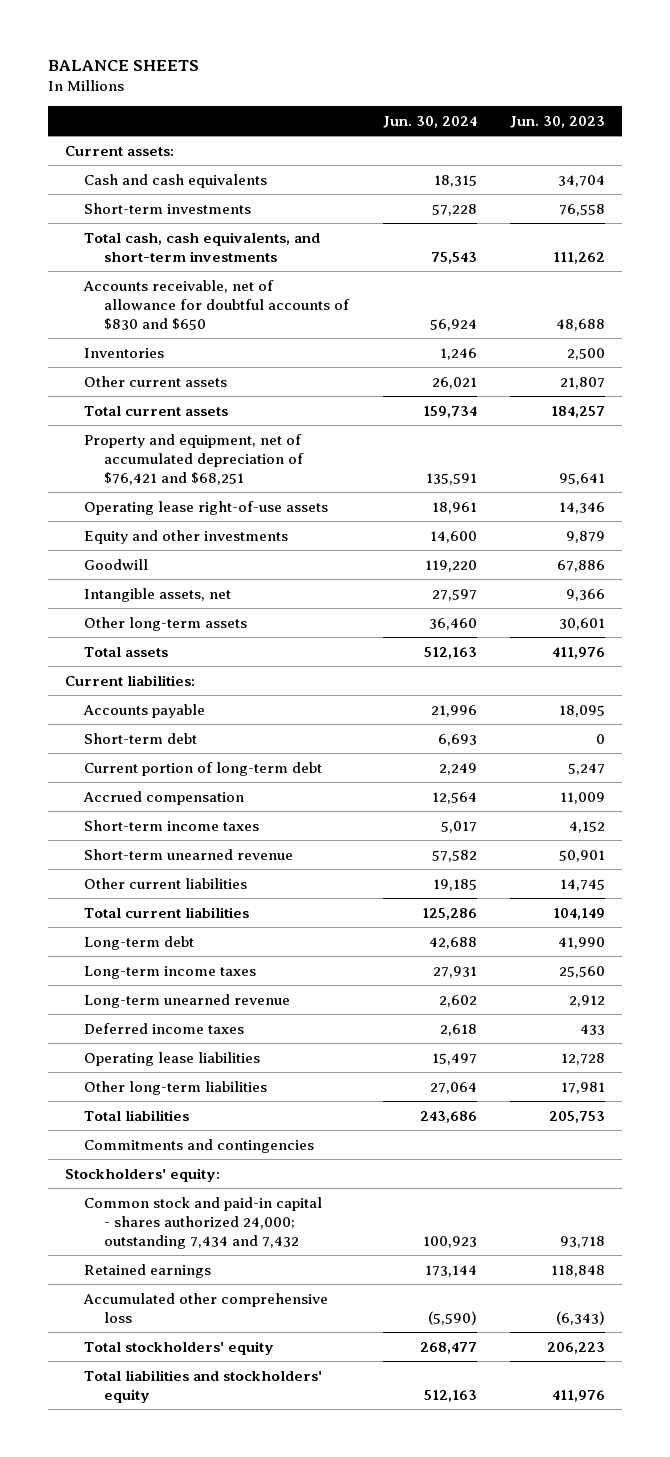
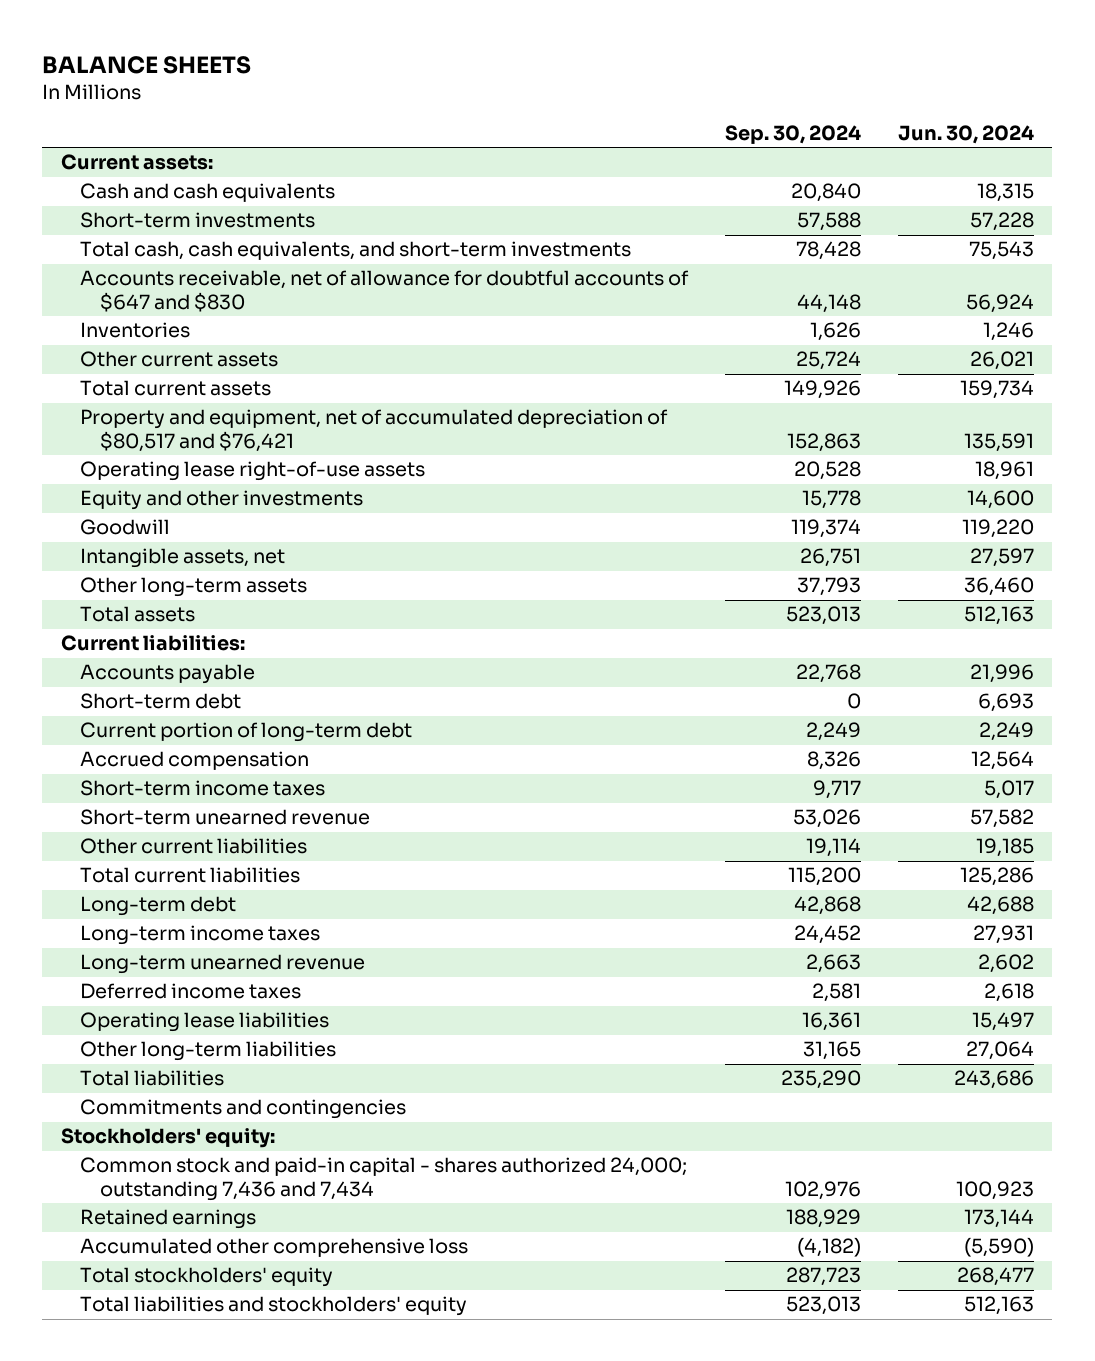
[509,115,605,128] Jun. 30, 2023 -> none
none -> [725,125,862,145] Sep. 30, 2024
[83,279,351,330] Accounts receivable, net of allowance for doubtful accounts of $830 and $650 -> [80,270,690,313] Accounts receivable, net of allowance for doubtful accounts of $647 and $830
[84,433,305,485] Property and equipment, net of accumulated depreciation of $76,421 and $68,251 -> [80,409,669,453] Property and equipment, net of accumulated depreciation of $80,517 and $76,421
[84,1196,323,1249] Common stock and paid-in capital - shares authorized 24,000; outstanding 7,434 and 7,432 -> [80,1157,688,1202] Common stock and paid-in capital - shares authorized 24,000; outstanding 7,436 and 7,434

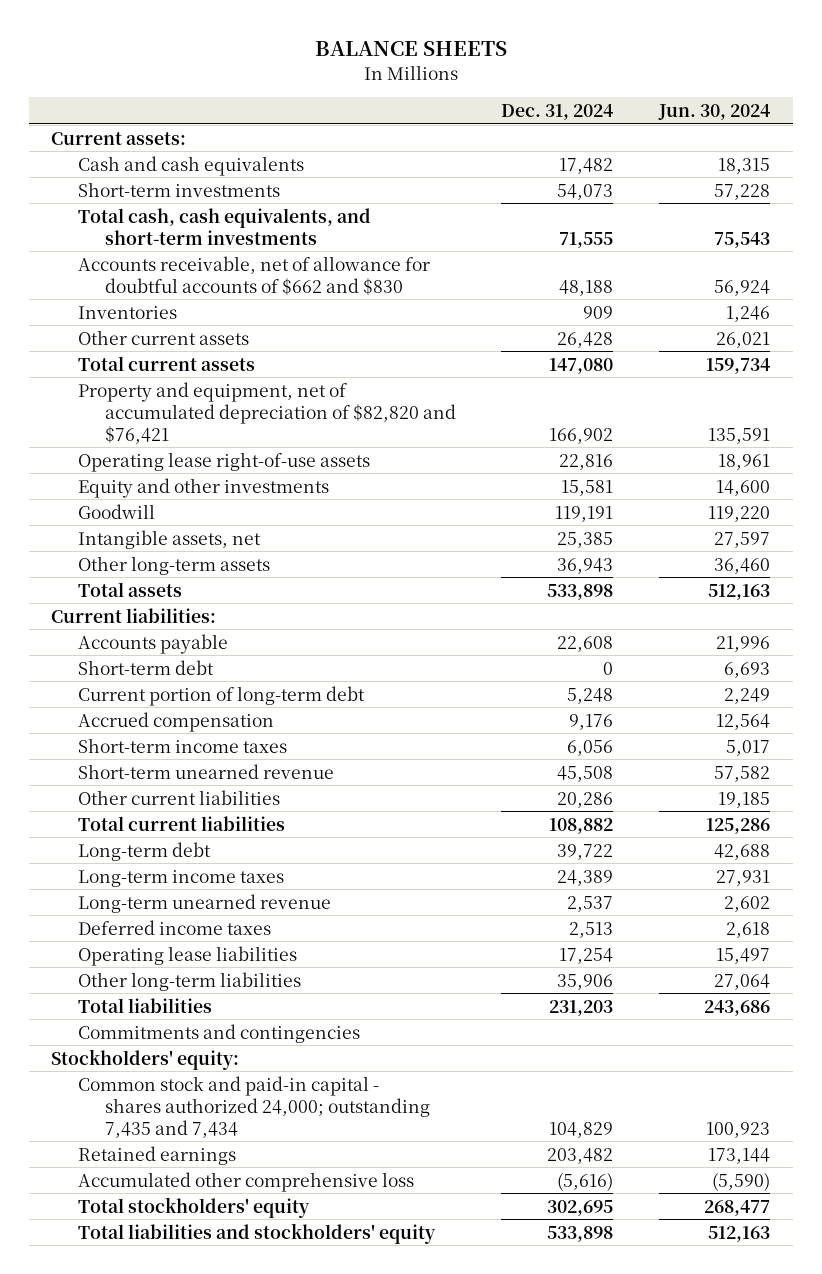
[725,125,862,145] Sep. 30, 2024 -> none
none -> [501,104,614,121] Dec. 31, 2024
[80,270,690,313] Accounts receivable, net of allowance for doubtful accounts of $647 and $830 -> [78,255,431,295] Accounts receivable, net of allowance for doubtful accounts of $662 and $830
[80,409,669,453] Property and equipment, net of accumulated depreciation of $80,517 and $76,421 -> [78,381,456,444] Property and equipment, net of accumulated depreciation of $82,820 and $76,421
[80,1157,688,1202] Common stock and paid-in capital - shares authorized 24,000; outstanding 7,436 and 7,434 -> [78,1075,430,1138] Common stock and paid-in capital - shares authorized 24,000; outstanding 7,435 and 7,434

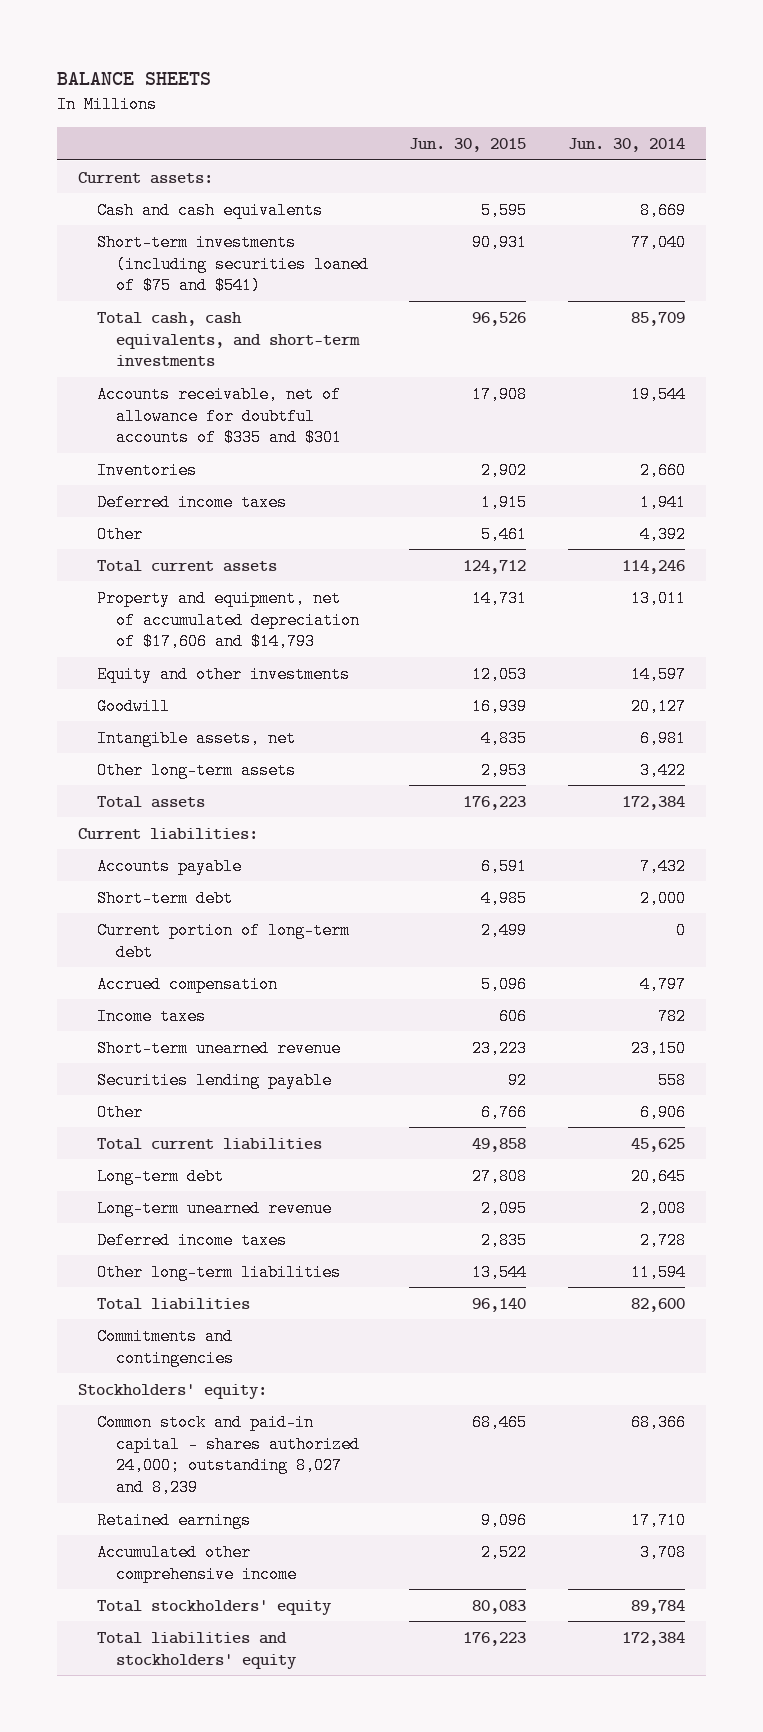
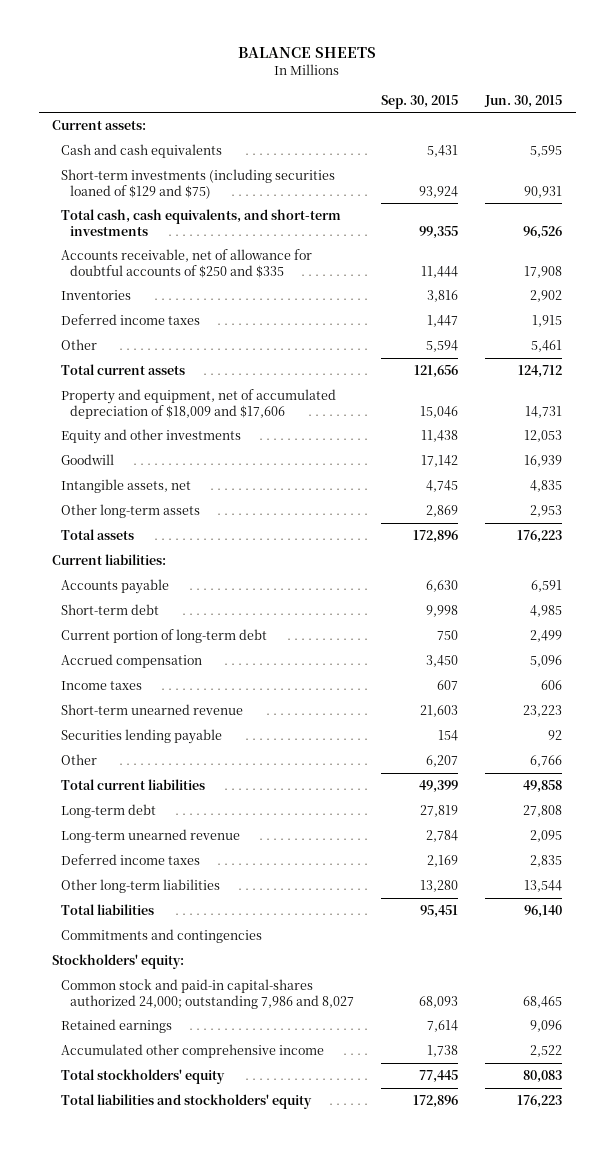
[568,137,686,152] Jun. 30, 2014 -> none
none -> [381,94,459,109] Sep. 30, 2015
[96,233,369,295] Short-term investments (including securities loaned of $75 and $541) -> [61,168,336,199] Short-term investments (including securities loaned of $129 and $75)
[96,385,342,447] Accounts receivable, net of allowance for doubtful accounts of $335 and $301 -> [61,248,313,278] Accounts receivable, net of allowance for doubtful accounts of $250 and $335
[96,589,360,651] Property and equipment, net of accumulated depreciation of $17,606 and $14,793 -> [61,388,337,419] Property and equipment, net of accumulated depreciation of $18,009 and $17,606
[96,1413,360,1497] Common stock and paid-in capital - shares authorized 24,000; outstanding 8,027 and 8,239 -> [61,978,355,1009] Common stock and paid-in capital-shares authorized 24,000; outstanding 7,986 and 8,027

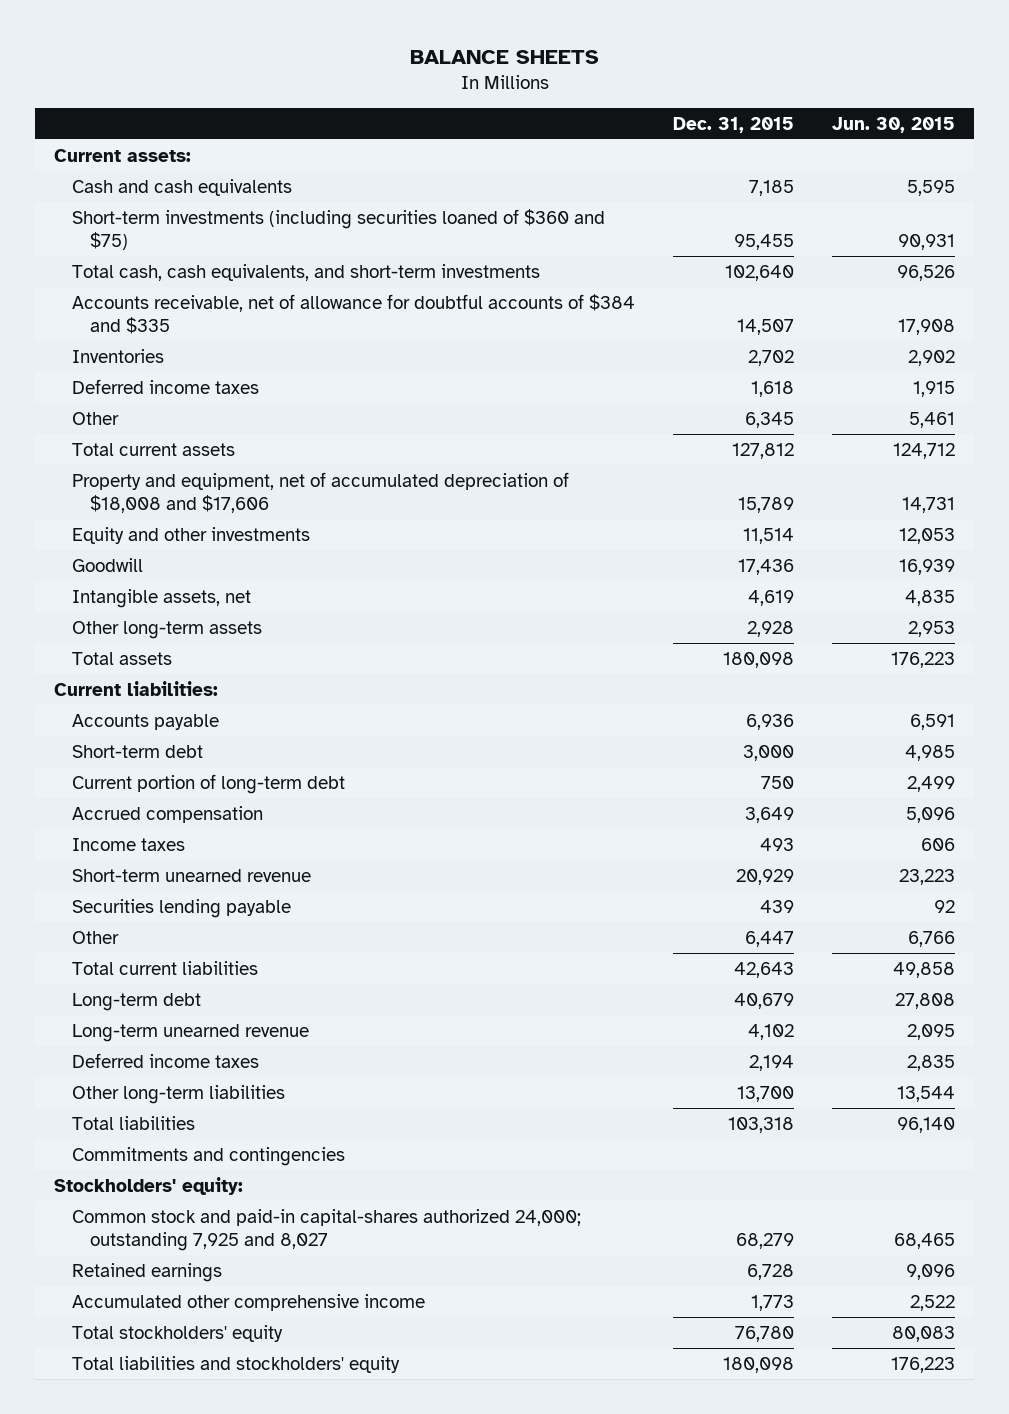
[381,94,459,109] Sep. 30, 2015 -> none
none -> [673,116,795,133] Dec. 31, 2015
[61,168,336,199] Short-term investments (including securities loaned of $129 and $75) -> [71,208,605,250] Short-term investments (including securities loaned of $360 and $75)
[61,248,313,278] Accounts receivable, net of allowance for doubtful accounts of $250 and $335 -> [71,293,635,334] Accounts receivable, net of allowance for doubtful accounts of $384 and $335
[61,388,337,419] Property and equipment, net of accumulated depreciation of $18,009 and $17,606 -> [71,471,569,513] Property and equipment, net of accumulated depreciation of $18,008 and $17,606
[61,978,355,1009] Common stock and paid-in capital-shares authorized 24,000; outstanding 7,986 and 8,027 -> [71,1208,581,1251] Common stock and paid-in capital-shares authorized 24,000; outstanding 7,925 and 8,027

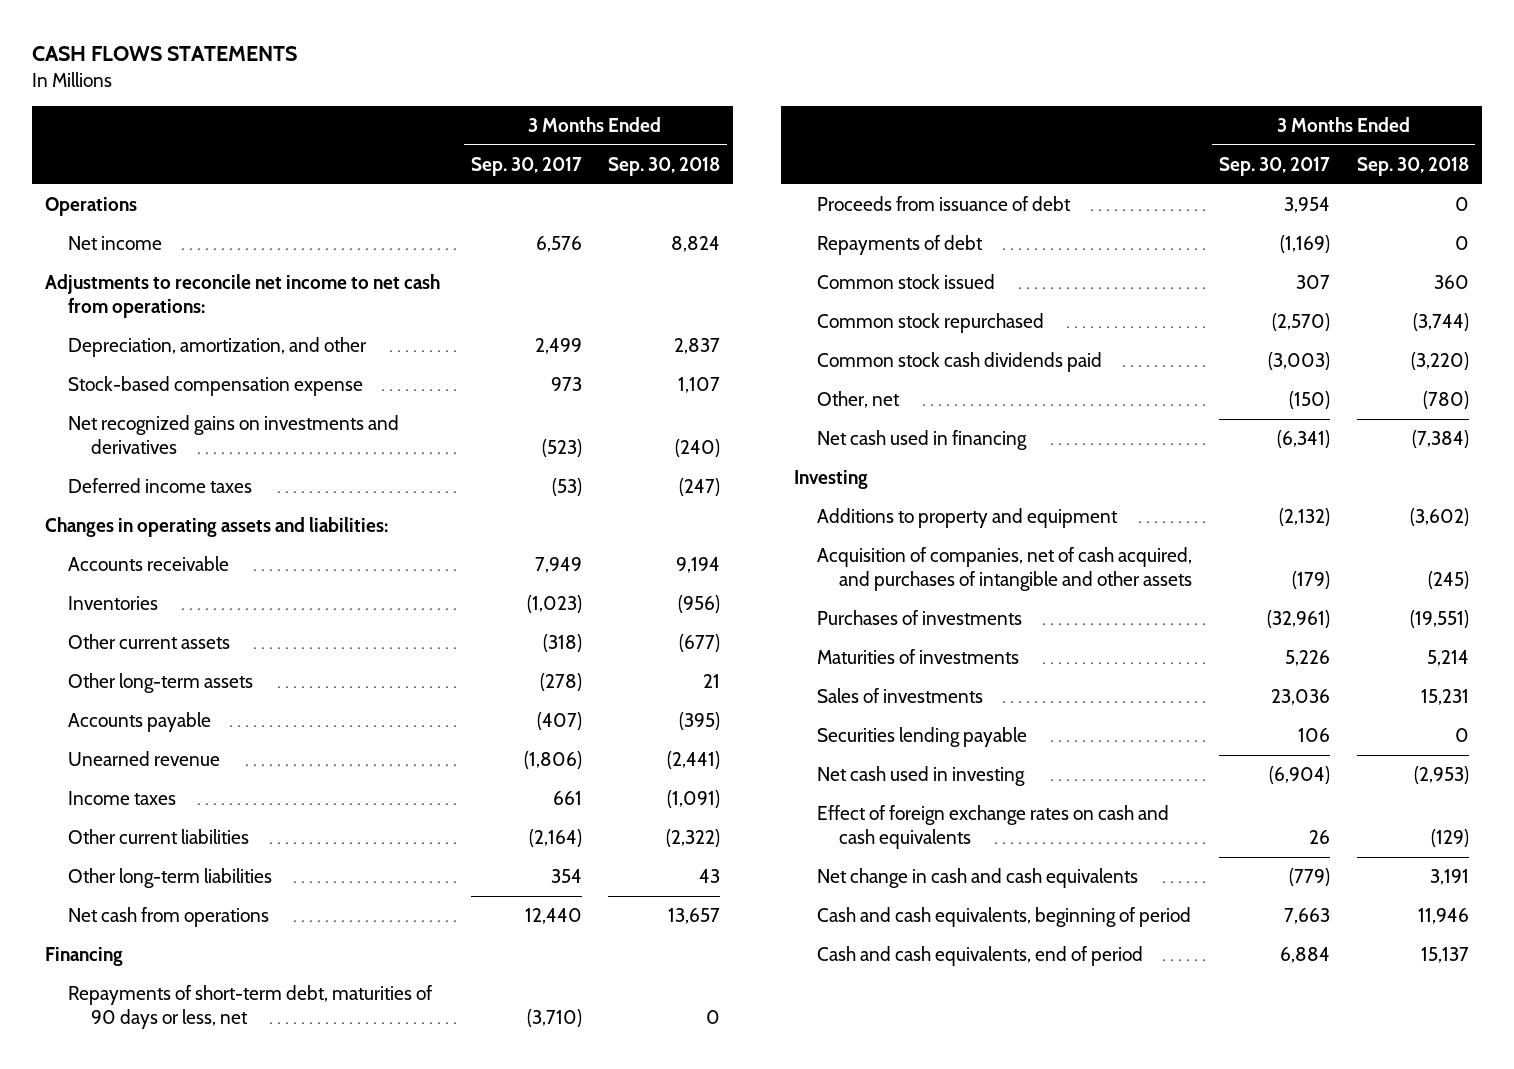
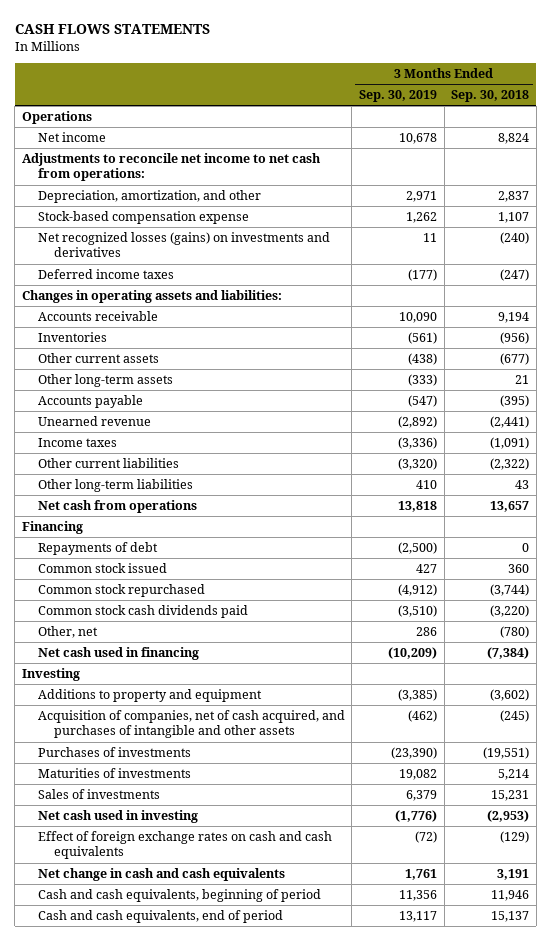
[470,156,582,176] Sep. 30, 2017 -> none
none -> [358,90,437,103] Sep. 30, 2019
[68,415,400,455] Net recognized gains on investments and derivatives -> [37,232,330,258] Net recognized losses (gains) on investments and derivatives
[68,985,434,1030] Repayments of short-term debt, maturities of 90 days or less, net -> none
[816,196,1071,212] Proceeds from issuance of debt -> none
[816,727,1027,748] Securities lending payable -> none

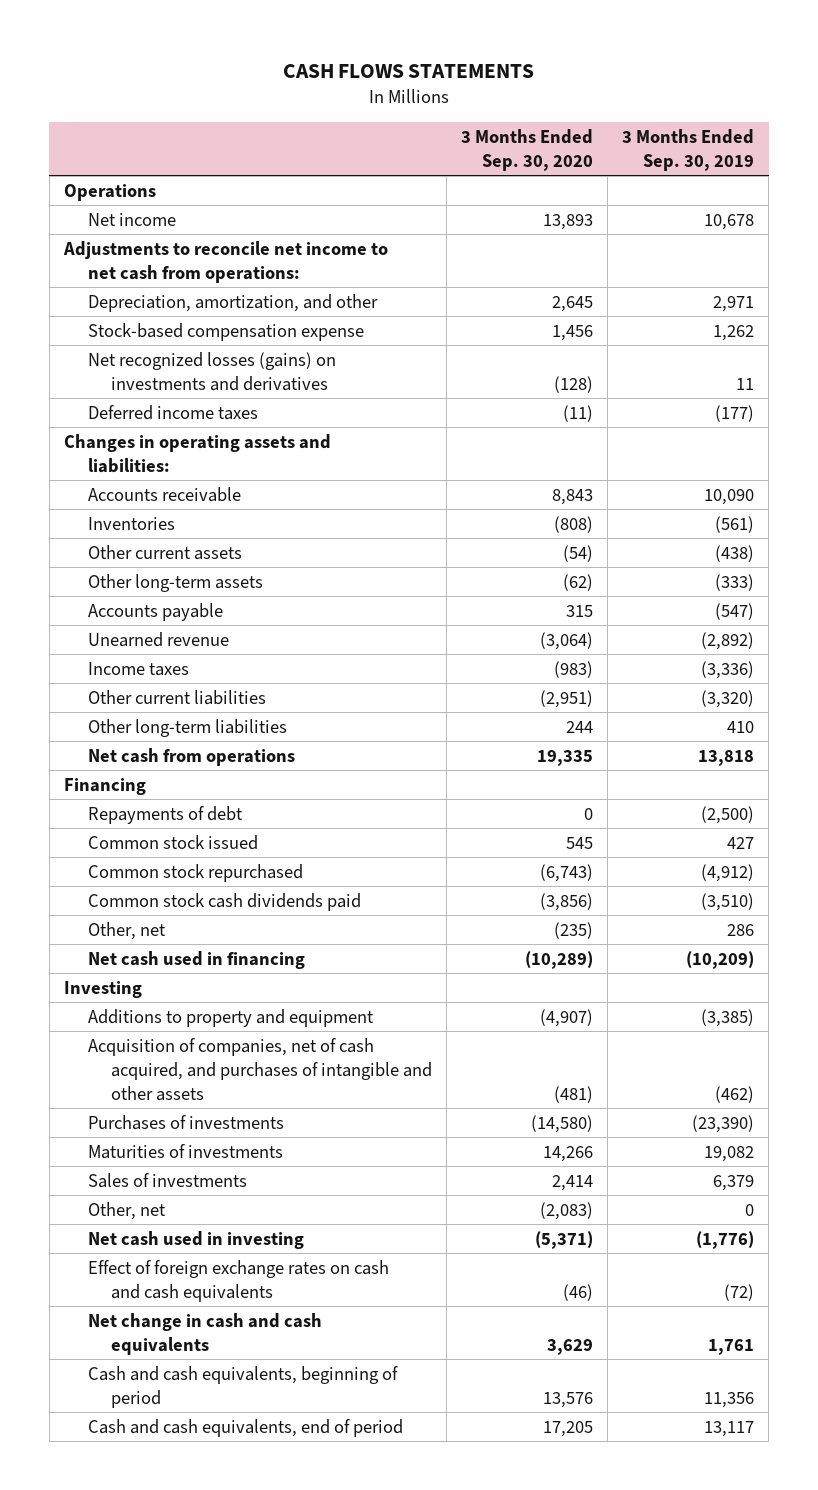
[451,90,530,103] Sep. 30, 2018 -> none
none -> [461,128,594,171] 3 Months Ended Sep. 30, 2020
none -> [87,1201,166,1220] Other, net

